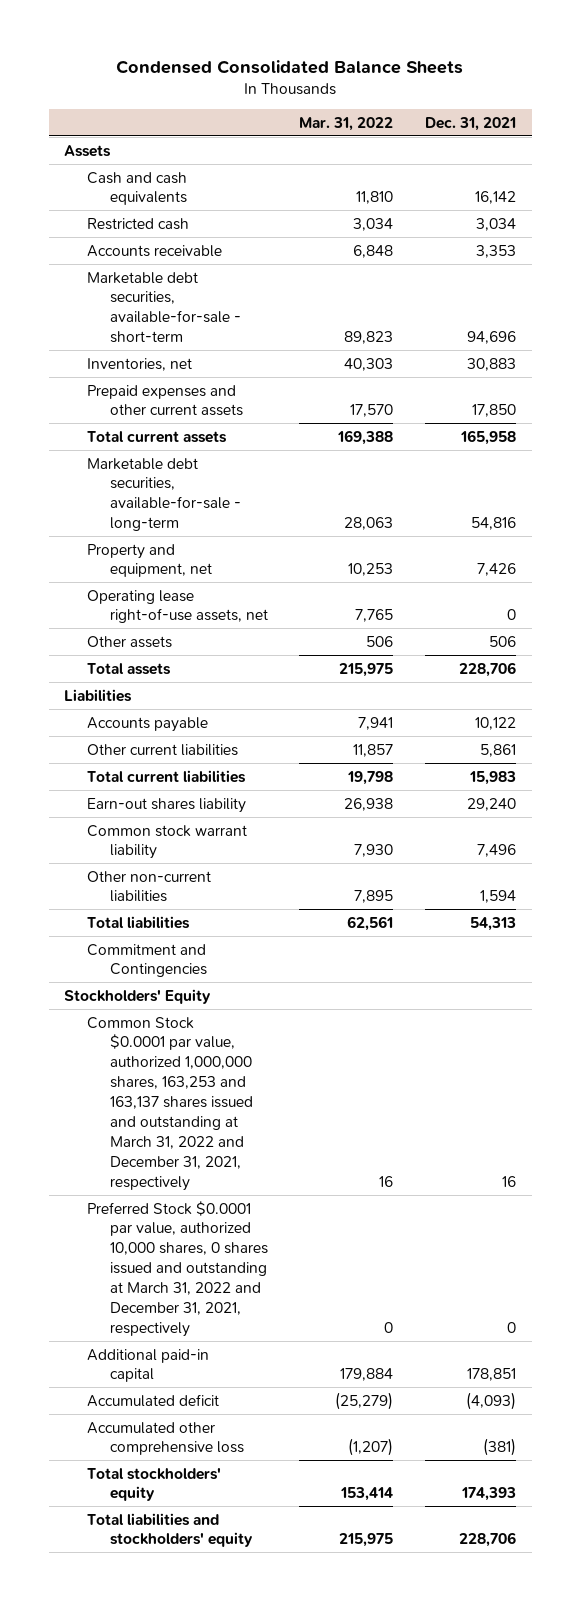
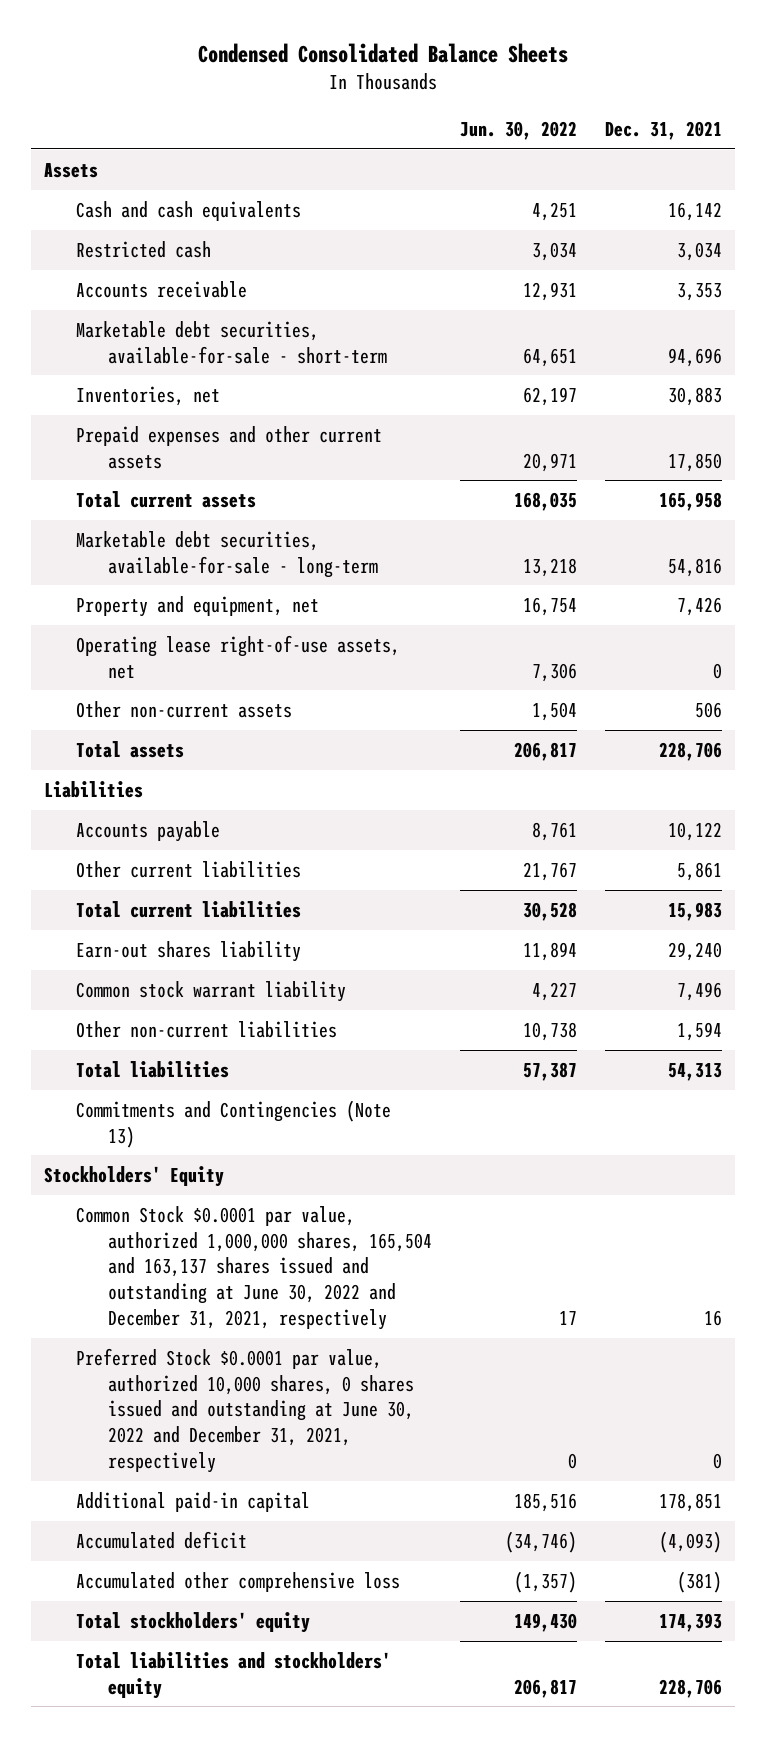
[299,116,394,131] Mar. 31, 2022 -> none
none -> [459,121,577,141] Jun. 30, 2022
[87,635,173,648] Other assets -> [76,700,293,718] Other non-current assets
[87,943,207,978] Commitment and Contingencies -> [76,1099,392,1148] Commitments and Contingencies (Note 13)
[87,1016,253,1191] Common Stock $0.0001 par value, authorized 1,000,000 shares, 163,253 and 163,137 shares issued and outstanding at March 31, 2022 and December 31, 2021, respectively -> [76,1205,433,1330] Common Stock $0.0001 par value, authorized 1,000,000 shares, 165,504 and 163,137 shares issued and outstanding at June 30, 2022 and December 31, 2021, respectively
[87,1200,268,1337] Preferred Stock $0.0001 par value, authorized 10,000 shares, 0 shares issued and outstanding at March 31, 2022 and December 31, 2021, respectively -> [76,1347,415,1473] Preferred Stock $0.0001 par value, authorized 10,000 shares, 0 shares issued and outstanding at June 30, 2022 and December 31, 2021, respectively

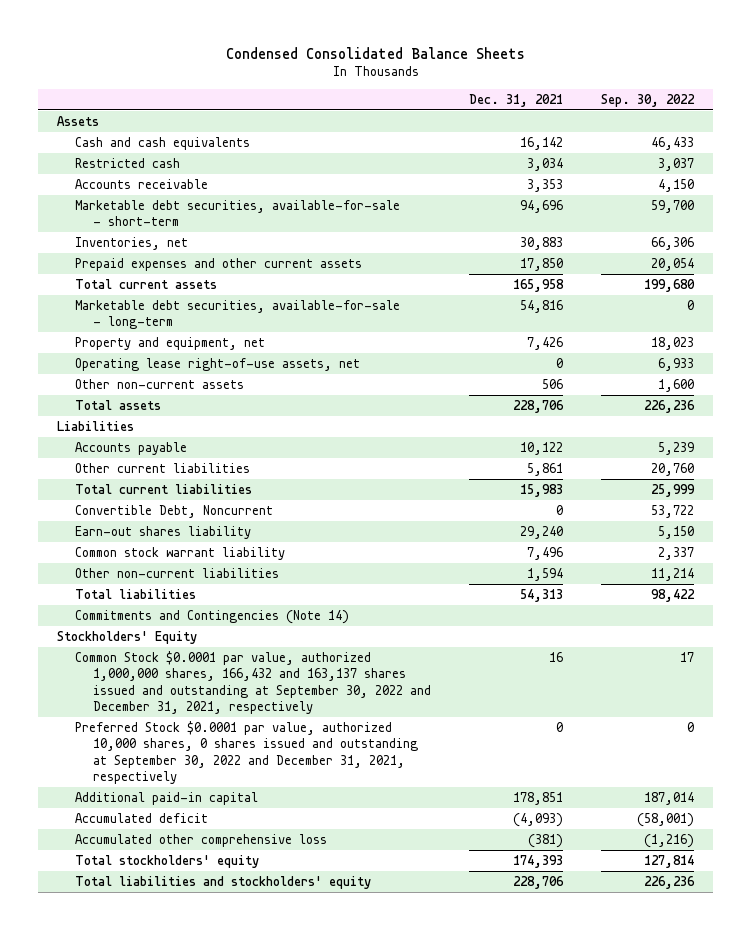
[459,121,577,141] Jun. 30, 2022 -> none
none -> [601,93,696,107] Sep. 30, 2022
none -> [75,504,274,518] Convertible Debt, Noncurrent
[76,1099,392,1148] Commitments and Contingencies (Note 13) -> [75,609,350,624] Commitments and Contingencies (Note 14)
[76,1205,433,1330] Common Stock $0.0001 par value, authorized 1,000,000 shares, 165,504 and 163,137 shares issued and outstanding at June 30, 2022 and December 31, 2021, respectively -> [75,650,432,714] Common Stock $0.0001 par value, authorized 1,000,000 shares, 166,432 and 163,137 shares issued and outstanding at September 30, 2022 and December 31, 2021, respectively
[76,1347,415,1473] Preferred Stock $0.0001 par value, authorized 10,000 shares, 0 shares issued and outstanding at June 30, 2022 and December 31, 2021, respectively -> [75,720,419,784] Preferred Stock $0.0001 par value, authorized 10,000 shares, 0 shares issued and outstanding at September 30, 2022 and December 31, 2021, respectively

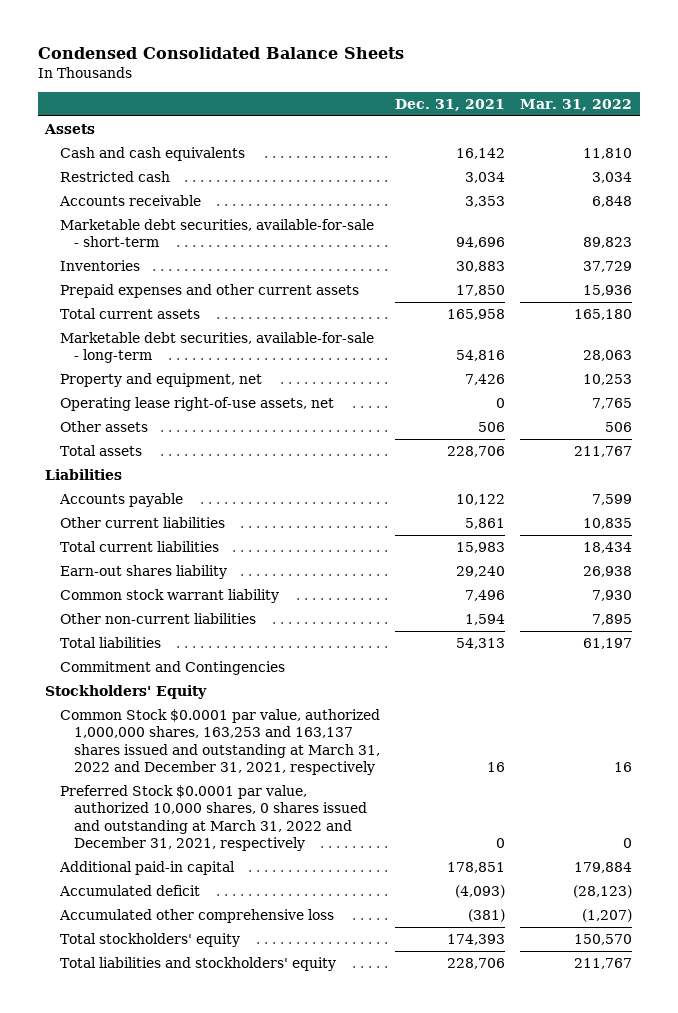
[601,93,696,107] Sep. 30, 2022 -> none
none -> [520,98,633,111] Mar. 31, 2022
[75,236,189,250] Inventories, net -> [59,259,140,271] Inventories
[75,378,245,389] Other non-current assets -> [59,420,148,432] Other assets
[75,504,274,518] Convertible Debt, Noncurrent -> none
[75,609,350,624] Commitments and Contingencies (Note 14) -> [59,660,285,675] Commitment and Contingencies
[75,650,432,714] Common Stock $0.0001 par value, authorized 1,000,000 shares, 166,432 and 163,137 shares issued and outstanding at September 30, 2022 and December 31, 2021, respectively -> [59,708,381,775] Common Stock $0.0001 par value, authorized 1,000,000 shares, 163,253 and 163,137 shares issued and outstanding at March 31, 2022 and December 31, 2021, respectively
[75,720,419,784] Preferred Stock $0.0001 par value, authorized 10,000 shares, 0 shares issued and outstanding at September 30, 2022 and December 31, 2021, respectively -> [59,784,368,851] Preferred Stock $0.0001 par value, authorized 10,000 shares, 0 shares issued and outstanding at March 31, 2022 and December 31, 2021, respectively

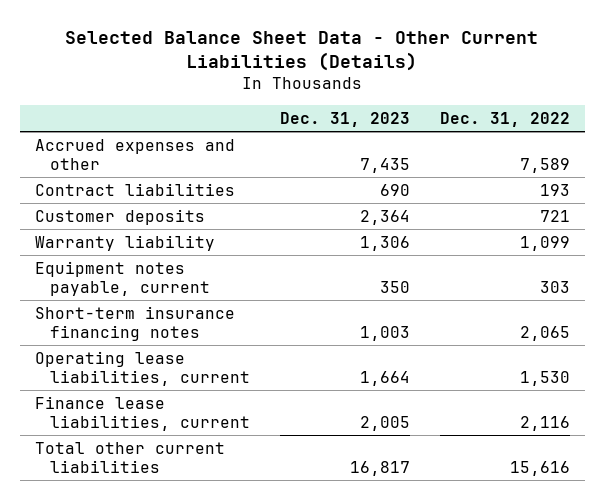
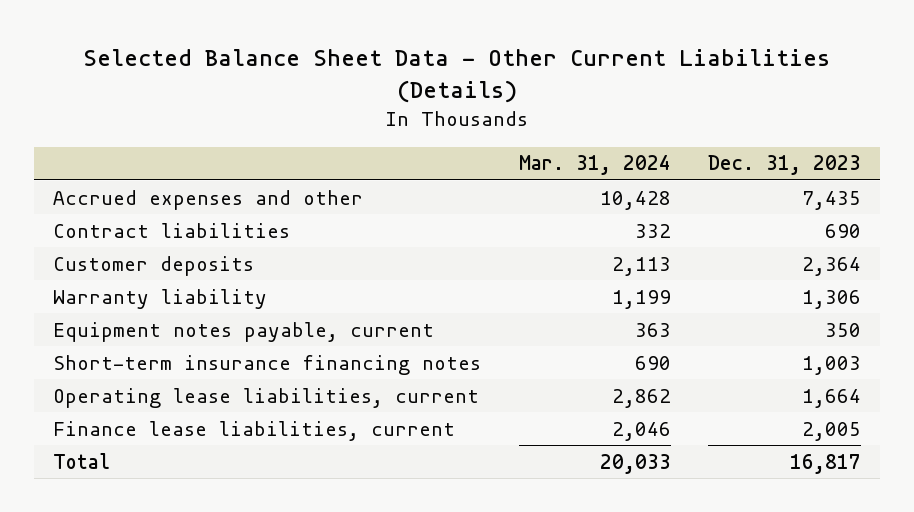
[439,111,570,127] Dec. 31, 2022 -> none
none -> [518,155,671,176] Mar. 31, 2024
[34,441,225,473] Total other current liabilities -> [52,452,110,469] Total

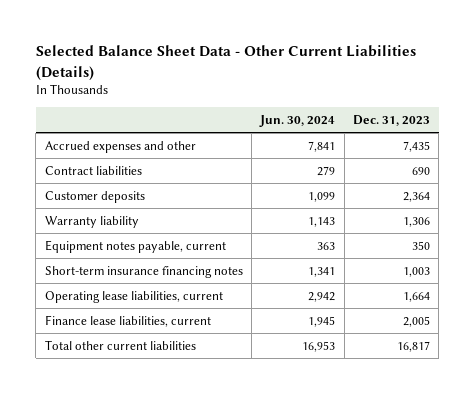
[518,155,671,176] Mar. 31, 2024 -> none
none -> [259,115,336,128] Jun. 30, 2024
[52,452,110,469] Total -> [44,339,196,350] Total other current liabilities

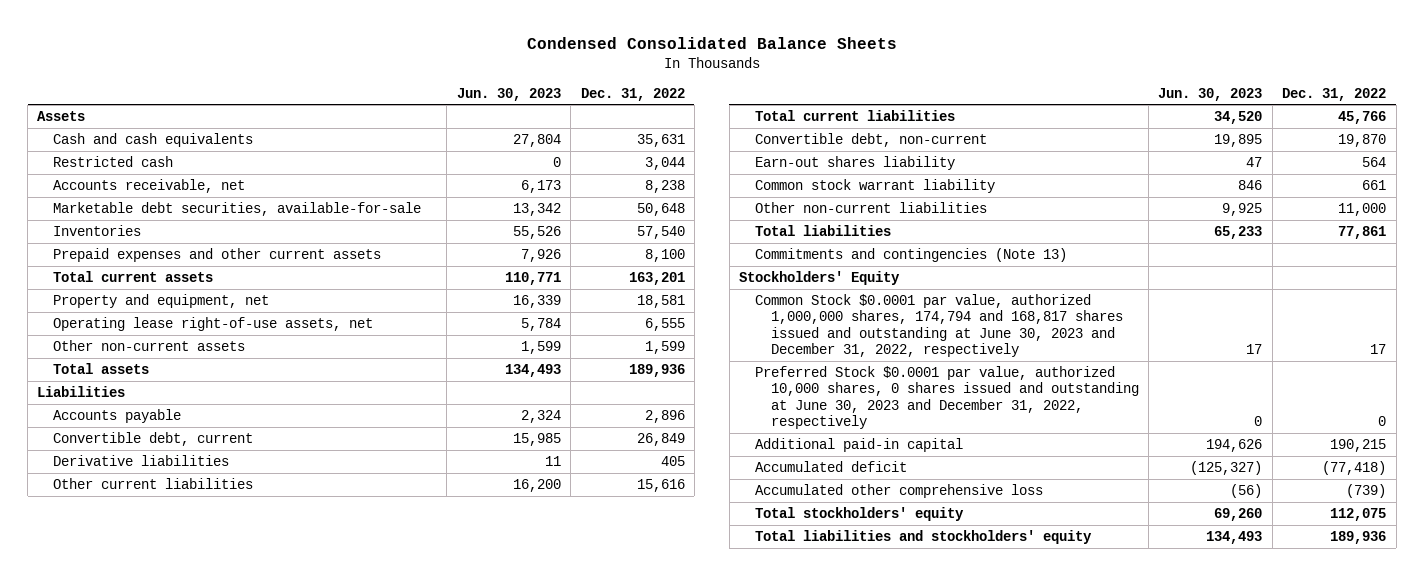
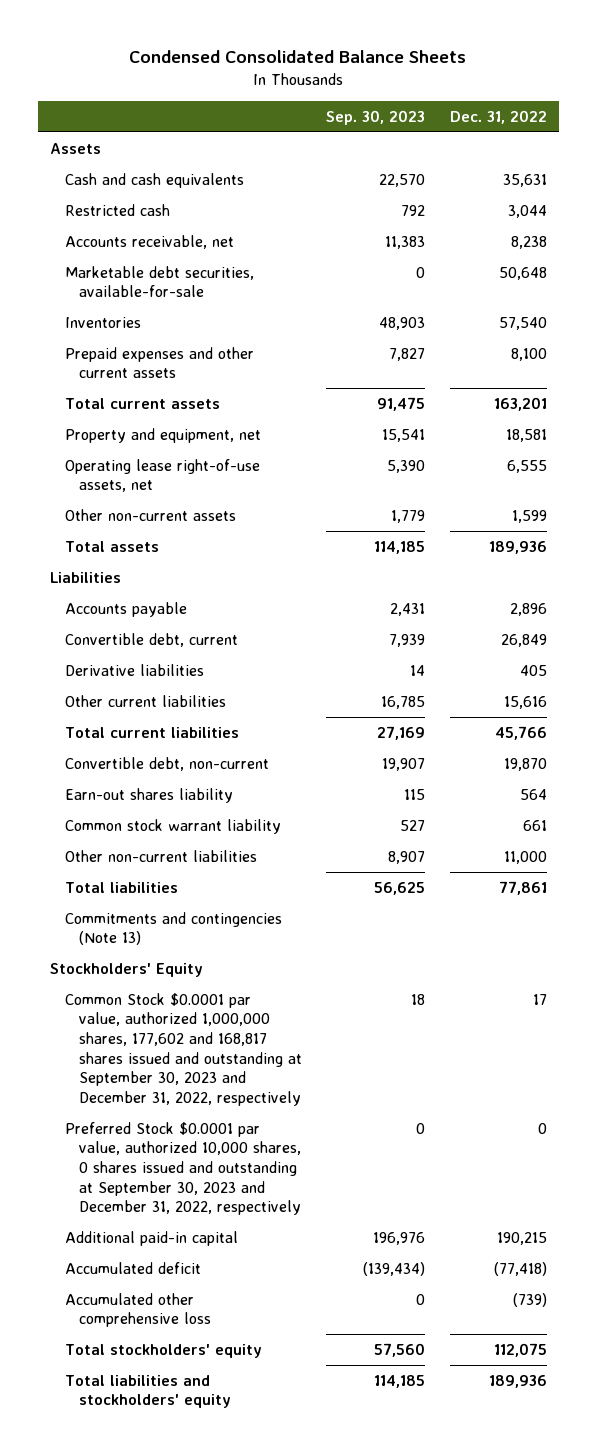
[456,87,561,101] Jun. 30, 2023 -> none
none -> [326,110,426,126] Sep. 30, 2023
[754,293,1123,357] Common Stock $0.0001 par value, authorized 1,000,000 shares, 174,794 and 168,817 shares issued and outstanding at June 30, 2023 and December 31, 2022, respectively -> [64,992,303,1106] Common Stock $0.0001 par value, authorized 1,000,000 shares, 177,602 and 168,817 shares issued and outstanding at September 30, 2023 and December 31, 2022, respectively
[754,365,1139,429] Preferred Stock $0.0001 par value, authorized 10,000 shares, 0 shares issued and outstanding at June 30, 2023 and December 31, 2022, respectively -> [64,1121,302,1216] Preferred Stock $0.0001 par value, authorized 10,000 shares, 0 shares issued and outstanding at September 30, 2023 and December 31, 2022, respectively

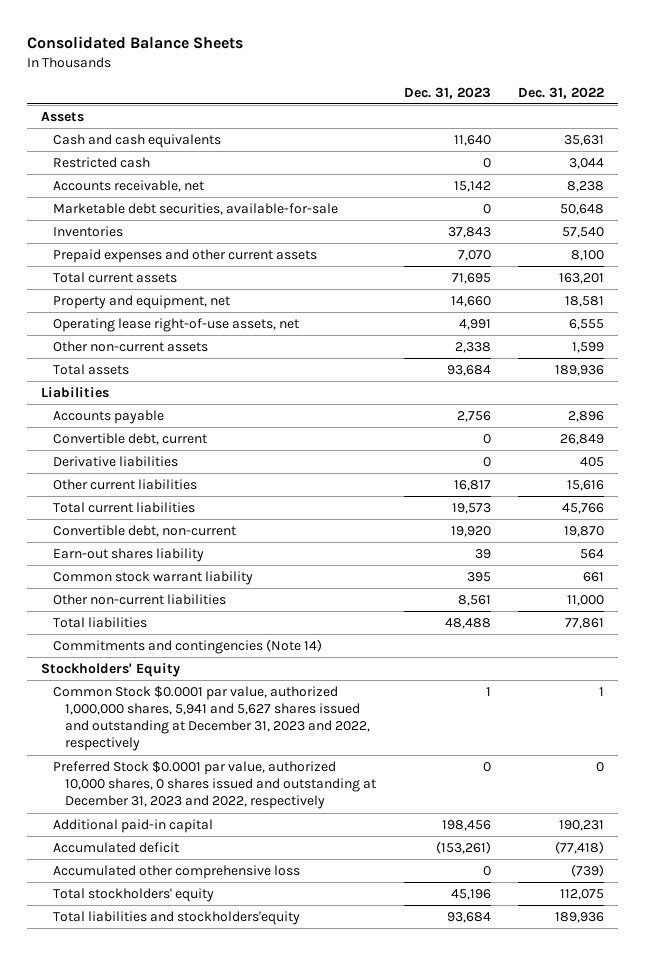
[129,50,467,64] Condensed Consolidated Balance Sheets -> [26,35,243,49] Consolidated Balance Sheets
[326,110,426,126] Sep. 30, 2023 -> none
none -> [403,86,491,99] Dec. 31, 2023
[64,911,282,946] Commitments and contingencies (Note 13) -> [52,639,322,655] Commitments and contingencies (Note 14)
[64,992,303,1106] Common Stock $0.0001 par value, authorized 1,000,000 shares, 177,602 and 168,817 shares issued and outstanding at September 30, 2023 and December 31, 2022, respectively -> [52,686,370,752] Common Stock $0.0001 par value, authorized 1,000,000 shares, 5,941 and 5,627 shares issued and outstanding at December 31, 2023 and 2022, respectively
[532,993,547,1005] 17 -> [599,687,605,697] 1
[64,1121,302,1216] Preferred Stock $0.0001 par value, authorized 10,000 shares, 0 shares issued and outstanding at September 30, 2023 and December 31, 2022, respectively -> [52,761,376,810] Preferred Stock $0.0001 par value, authorized 10,000 shares, 0 shares issued and outstanding at December 31, 2023 and 2022, respectively
[496,1231,547,1245] 190,215 -> [559,820,605,832] 190,231
[64,1374,232,1409] Total liabilities and stockholders' equity -> [52,911,300,926] Total liabilities and stockholders'equity

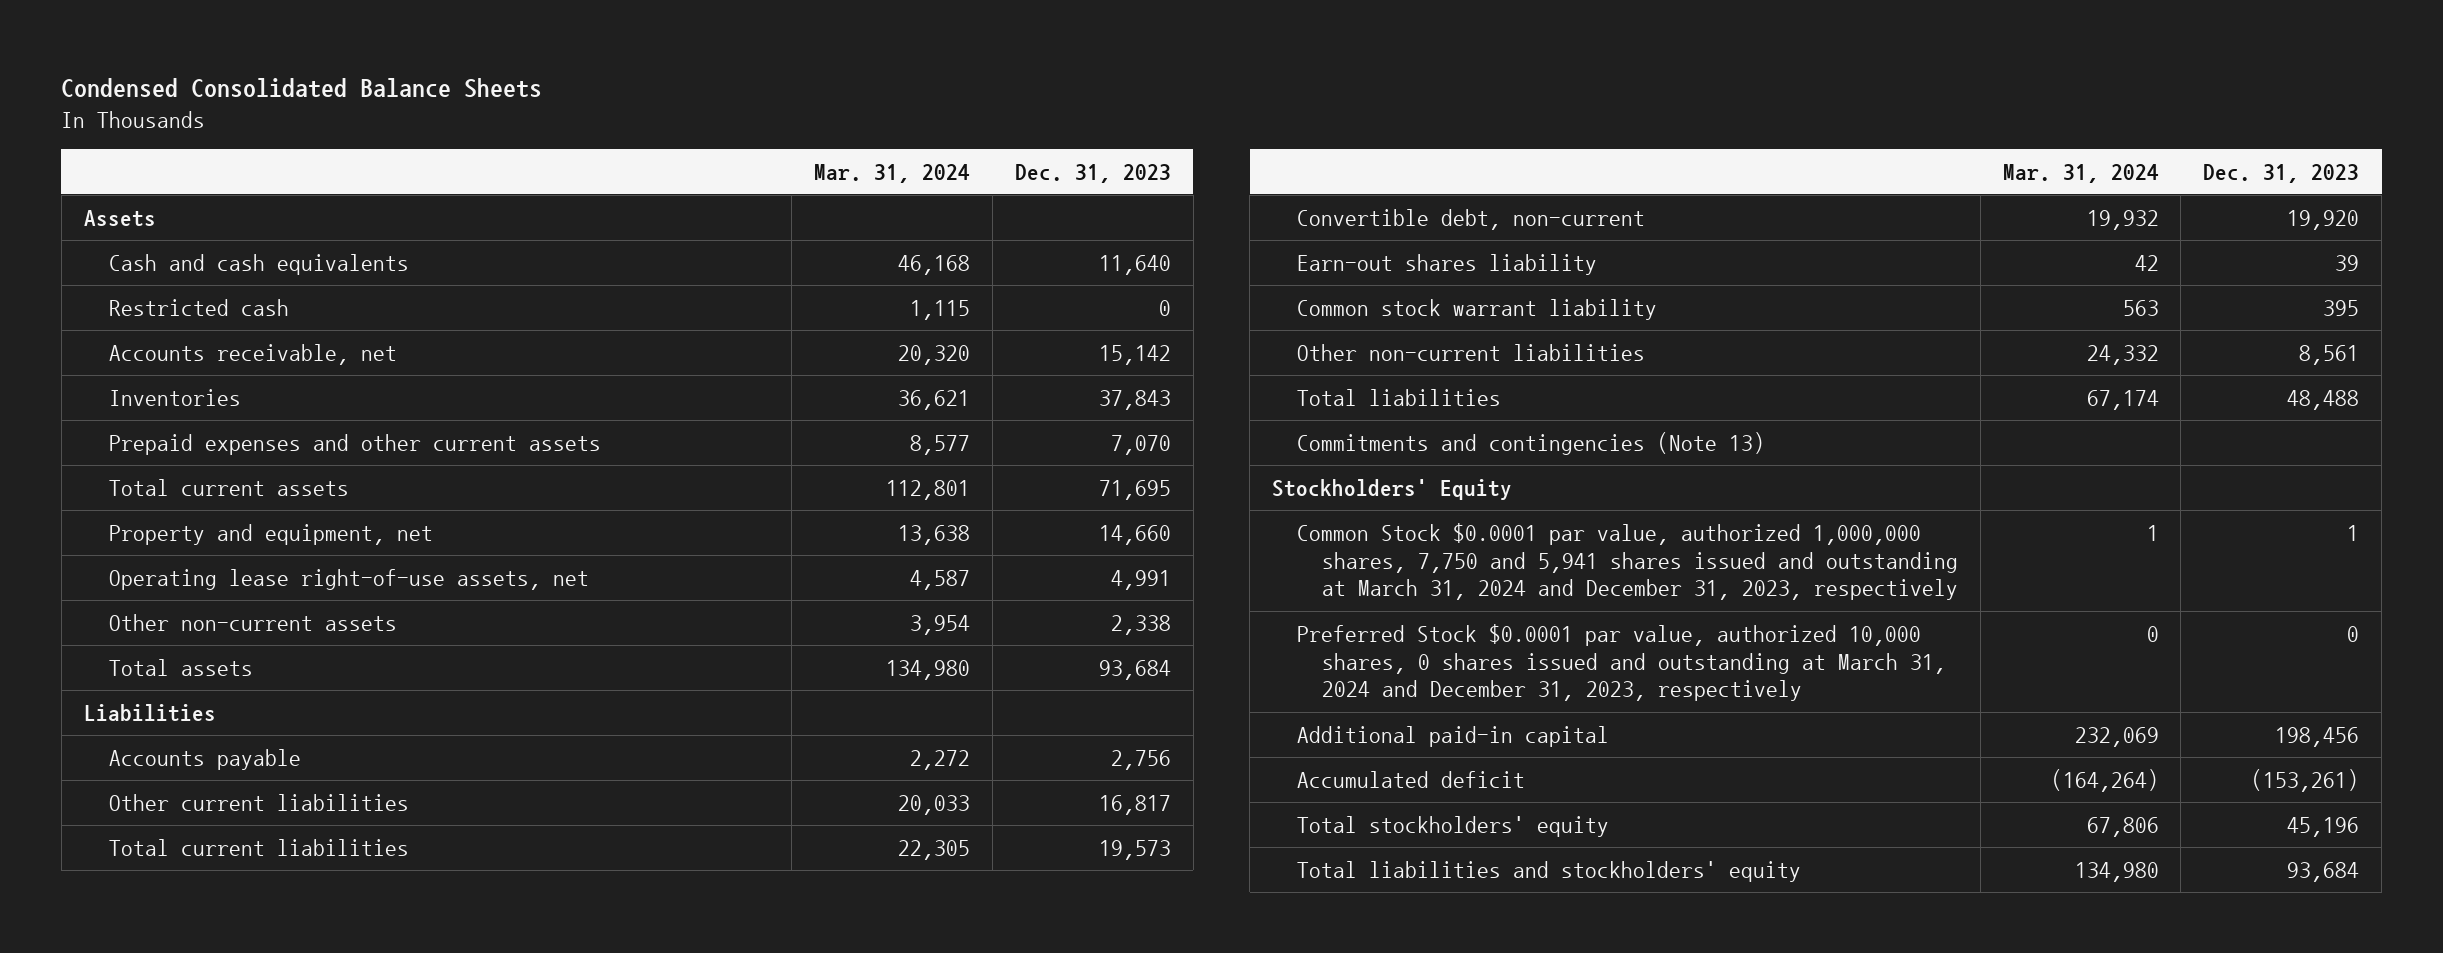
[26,35,243,49] Consolidated Balance Sheets -> [61,78,543,99] Condensed Consolidated Balance Sheets
[518,86,605,99] Dec. 31, 2022 -> none
none -> [814,163,971,183] Mar. 31, 2024
[52,203,338,216] Marketable debt securities, available-for-sale -> none
[52,433,207,446] Convertible debt, current -> none
[52,456,178,468] Derivative liabilities -> none
[52,639,322,655] Commitments and contingencies (Note 14) -> [1296,431,1765,455] Commitments and contingencies (Note 13)
[52,686,370,752] Common Stock $0.0001 par value, authorized 1,000,000 shares, 5,941 and 5,627 shares issued and outstanding at December 31, 2023 and 2022, respectively -> [1296,522,1958,601] Common Stock $0.0001 par value, authorized 1,000,000 shares, 7,750 and 5,941 shares issued and outstanding at March 31, 2024 and December 31, 2023, respectively
[52,761,376,810] Preferred Stock $0.0001 par value, authorized 10,000 shares, 0 shares issued and outstanding at December 31, 2023 and 2022, respectively -> [1296,623,1946,702] Preferred Stock $0.0001 par value, authorized 10,000 shares, 0 shares issued and outstanding at March 31, 2024 and December 31, 2023, respectively
[52,865,300,880] Accumulated other comprehensive loss -> none
[52,911,300,926] Total liabilities and stockholders'equity -> [1296,860,1801,882] Total liabilities and stockholders' equity

